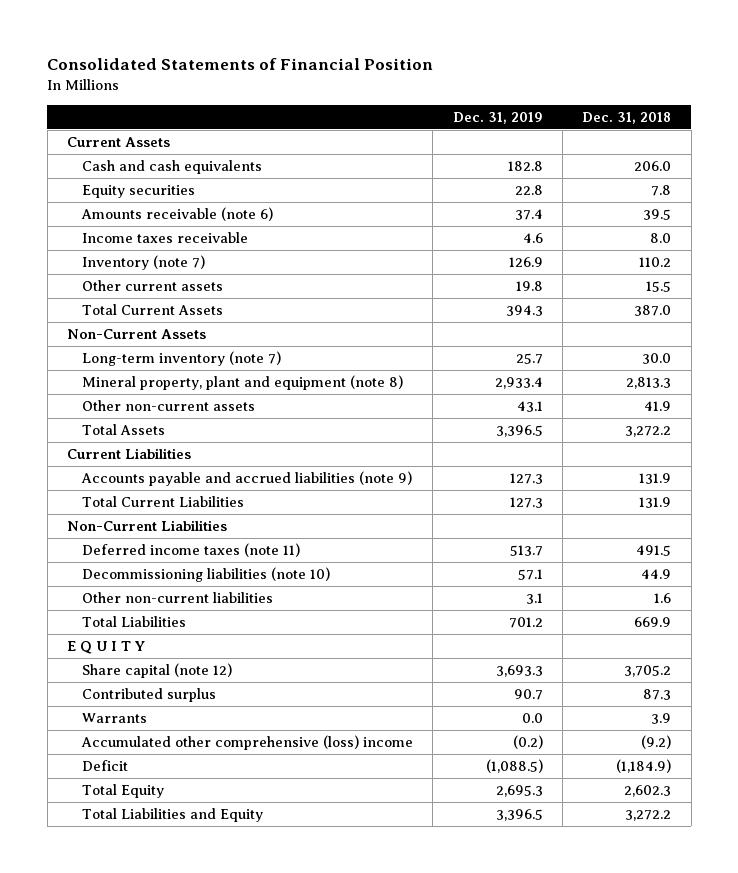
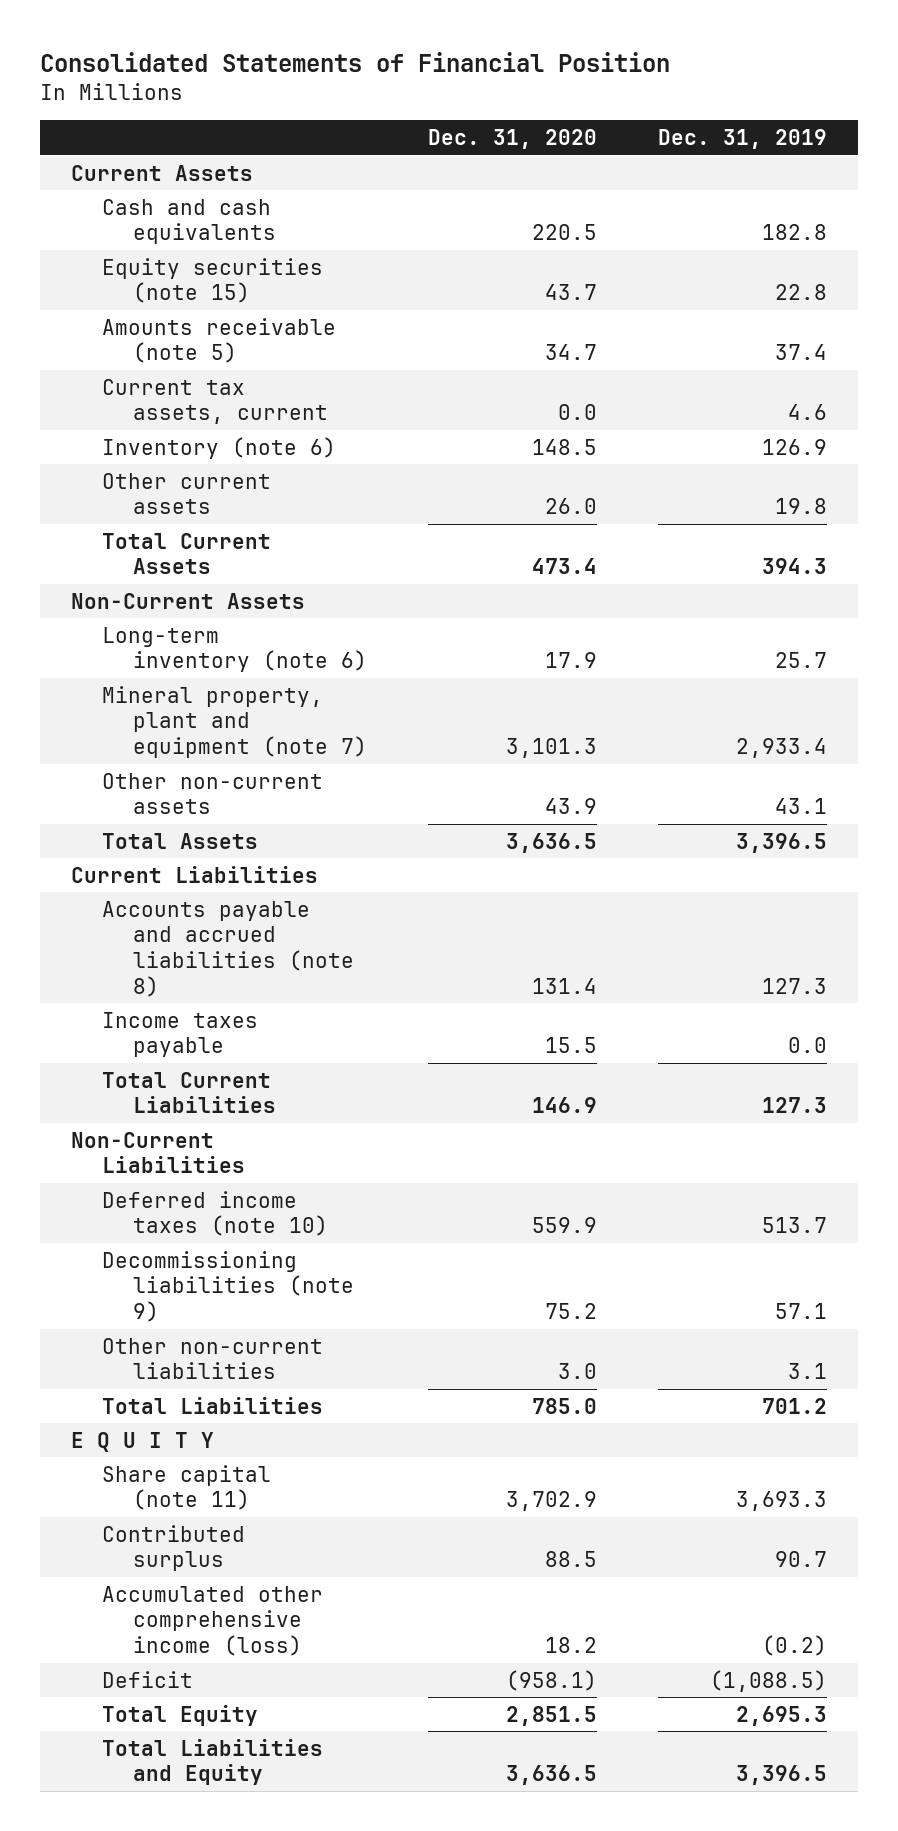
[582,111,672,124] Dec. 31, 2018 -> none
none -> [428,128,598,149] Dec. 31, 2020
[81,185,195,199] Equity securities -> [101,257,323,304] Equity securities (note 15)
[80,207,273,222] Amounts receivable (note 6) -> [101,317,336,364] Amounts receivable (note 5)
[81,232,248,244] Income taxes receivable -> [101,378,329,425] Current tax assets, current
[81,255,205,271] Inventory (note 7) -> [101,436,336,459] Inventory (note 6)
[81,351,281,367] Long-term inventory (note 7) -> [101,626,368,673] Long-term inventory (note 6)
[81,375,403,391] Mineral property, plant and equipment (note 8) -> [101,685,368,758] Mineral property, plant and equipment (note 7)
[80,471,412,487] Accounts payable and accrued liabilities (note 9) -> [101,900,355,997] Accounts payable and accrued liabilities (note 8)
none -> [101,1011,258,1058] Income taxes payable
[81,543,300,558] Deferred income taxes (note 11) -> [101,1190,329,1237] Deferred income taxes (note 10)
[81,567,330,583] Decommissioning liabilities (note 10) -> [101,1250,355,1322] Decommissioning liabilities (note 9)
[81,663,232,679] Share capital (note 12) -> [101,1464,271,1511] Share capital (note 11)
[81,713,147,724] Warrants -> none
[80,735,413,751] Accumulated other comprehensive (loss) income -> [101,1585,323,1656] Accumulated other comprehensive income (loss)

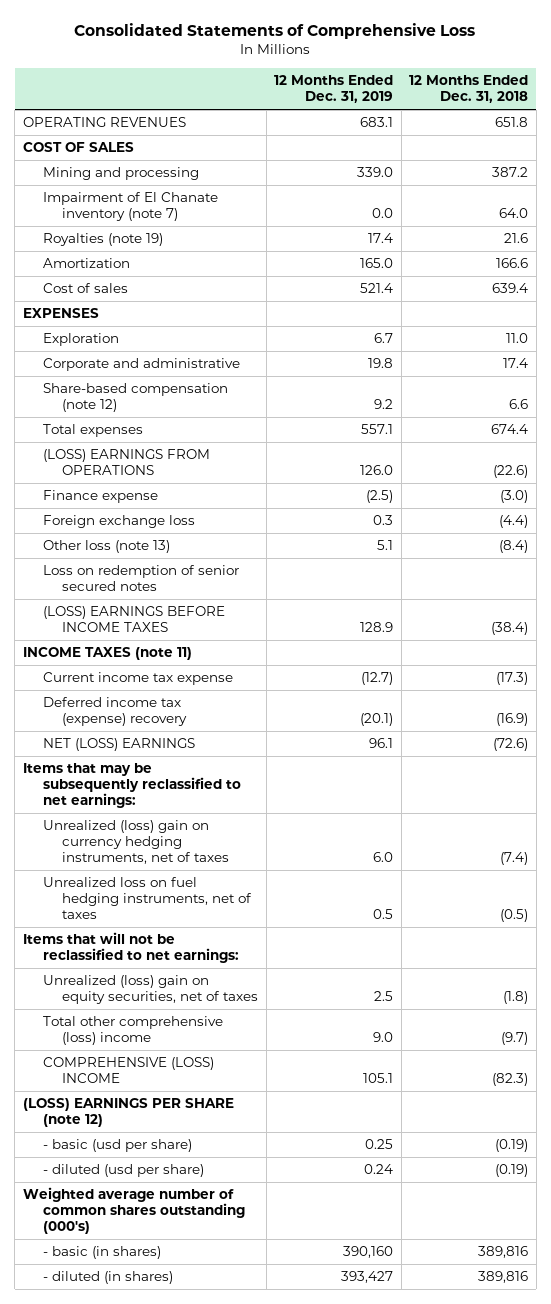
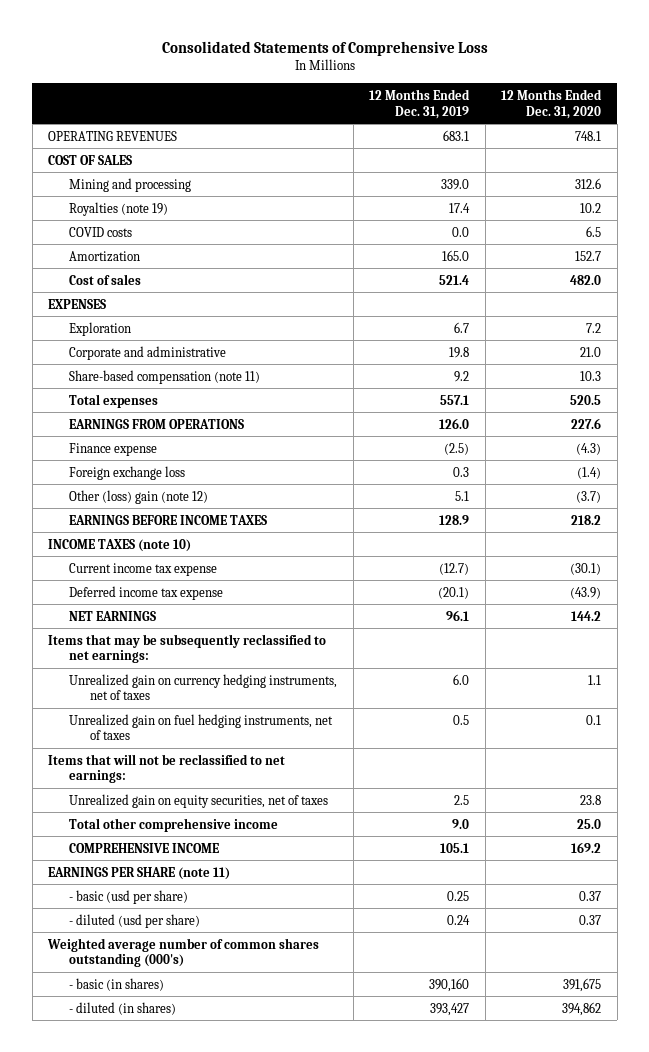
[409,75,529,104] 12 Months Ended Dec. 31, 2018 -> none
none -> [501,88,603,119] 12 Months Ended Dec. 31, 2020
[42,192,218,222] Impairment of El Chanate inventory (note 7) -> none
none -> [68,226,132,237] COVID costs
[42,383,228,413] Share-based compensation (note 12) -> [68,369,260,384] Share-based compensation (note 11)
[42,449,210,476] (LOSS) EARNINGS FROM OPERATIONS -> [68,418,244,429] EARNINGS FROM OPERATIONS
[42,565,239,592] Loss on redemption of senior secured notes -> none
[42,540,170,554] Other loss (note 13) -> [68,489,208,504] Other (loss) gain (note 12)
[42,606,225,633] (LOSS) EARNINGS BEFORE INCOME TAXES -> [68,514,267,525] EARNINGS BEFORE INCOME TAXES
[22,647,192,661] INCOME TAXES (note 11) -> [48,538,192,552] INCOME TAXES (note 10)
[42,697,188,727] Deferred income tax (expense) recovery -> [68,585,223,600] Deferred income tax expense
[42,738,195,752] NET (LOSS) EARNINGS -> [68,610,156,621] NET EARNINGS
[42,820,230,865] Unrealized (loss) gain on currency hedging instruments, net of taxes -> [68,673,337,701] Unrealized gain on currency hedging instruments, net of taxes
[42,877,253,920] Unrealized loss on fuel hedging instruments, net of taxes -> [68,713,333,741] Unrealized gain on fuel hedging instruments, net of taxes
[42,975,259,1005] Unrealized (loss) gain on equity securities, net of taxes -> [68,793,328,808] Unrealized gain on equity securities, net of taxes
[42,1016,223,1046] Total other comprehensive (loss) income -> [68,817,278,832] Total other comprehensive income
[42,1057,214,1084] COMPREHENSIVE (LOSS) INCOME -> [68,842,219,853] COMPREHENSIVE INCOME
[22,1098,234,1128] (LOSS) EARNINGS PER SHARE (note 12) -> [48,866,231,880] EARNINGS PER SHARE (note 11)

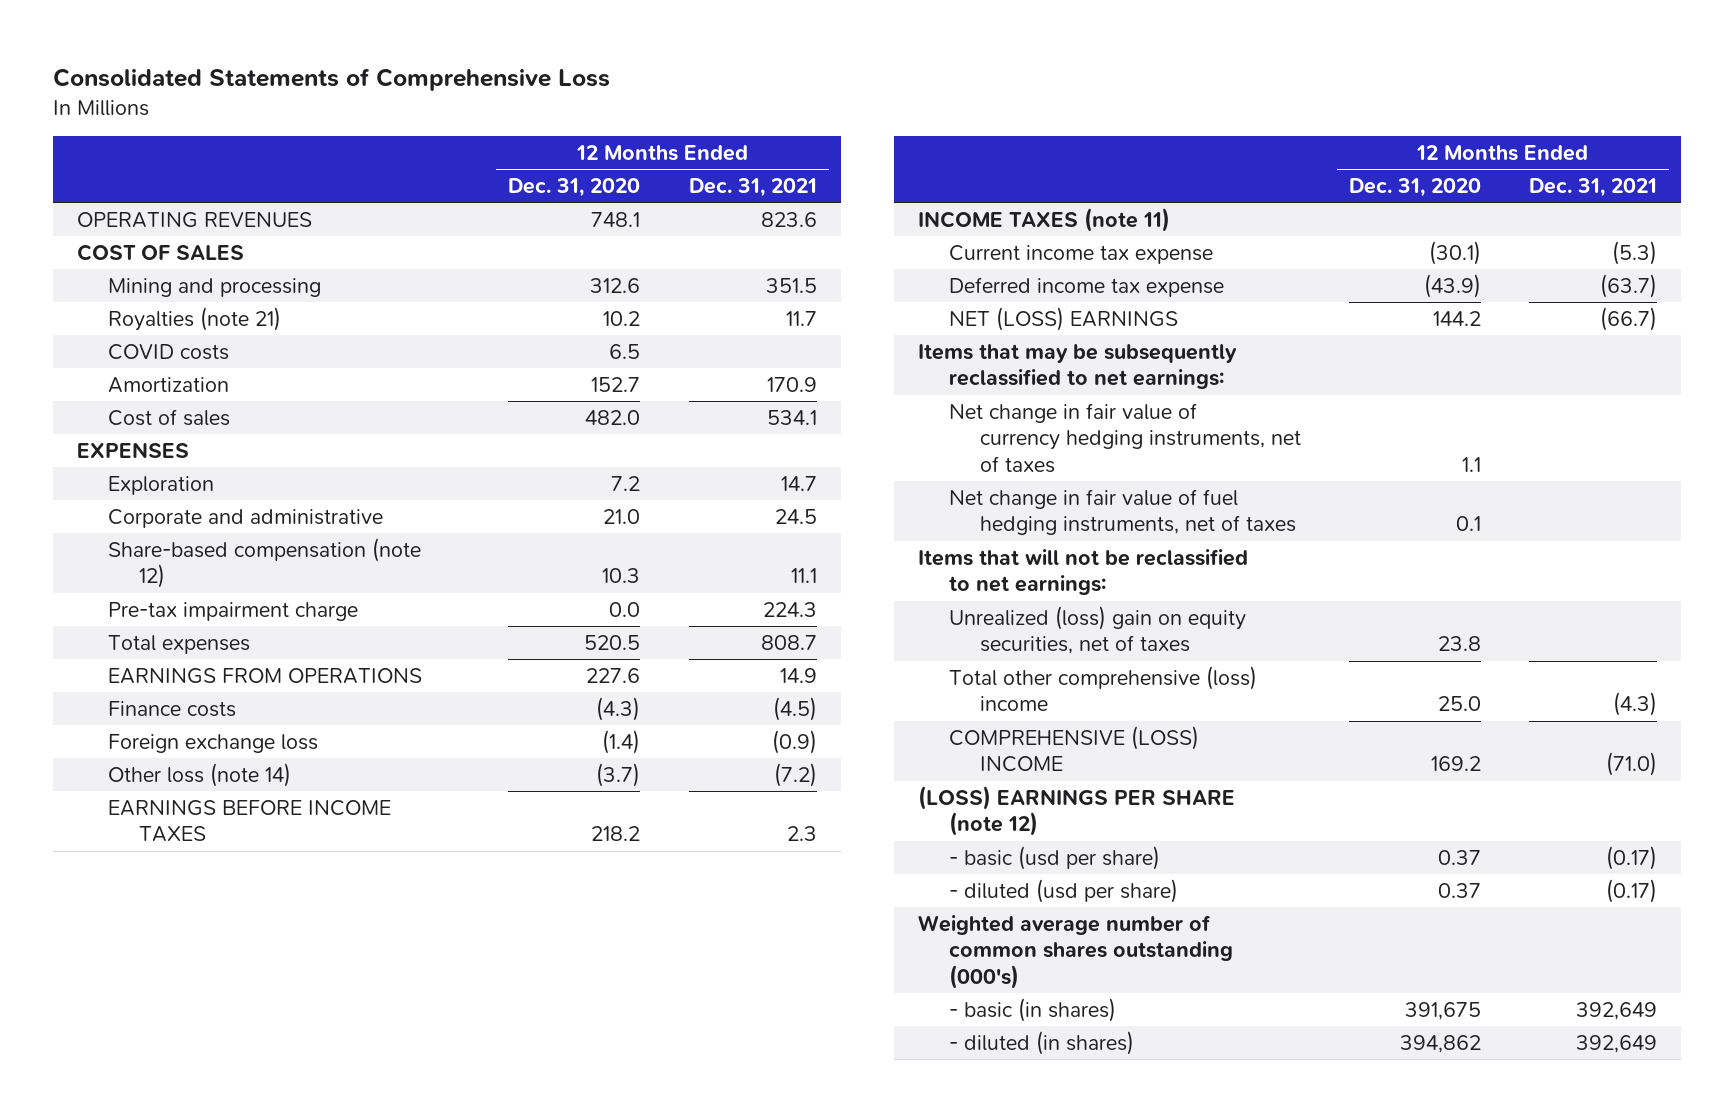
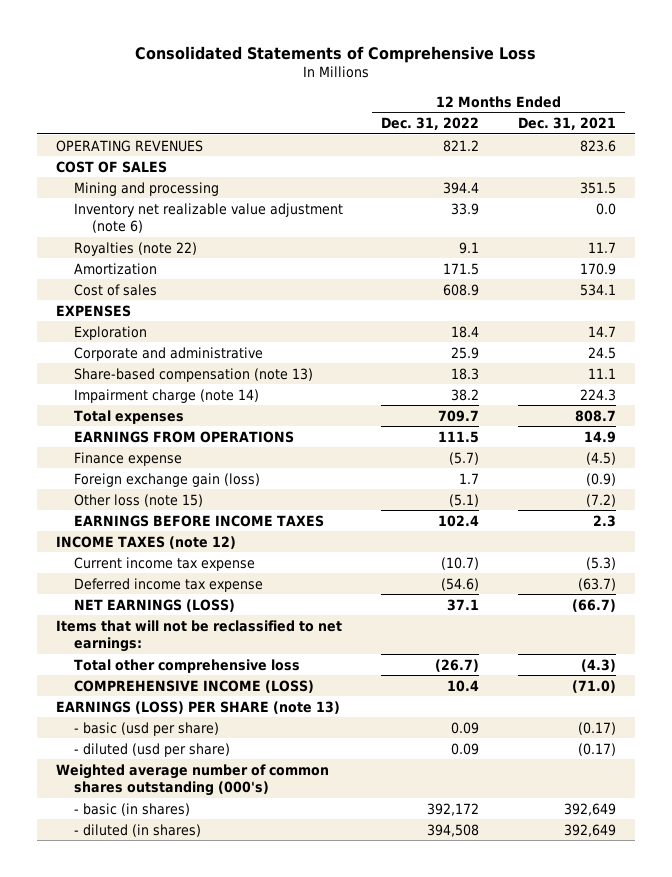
[508,178,641,198] Dec. 31, 2020 -> none
none -> [381,117,480,131] Dec. 31, 2022
[108,343,230,360] COVID costs -> none
none -> [74,202,344,234] Inventory net realizable value adjustment (note 6)
[108,306,282,331] Royalties (note 21) -> [74,241,198,256] Royalties (note 22)
[108,537,422,589] Share-based compensation (note 12) -> [74,367,314,382] Share-based compensation (note 13)
[108,601,359,621] Pre-tax impairment charge -> [74,388,260,403] Impairment charge (note 14)
[108,700,237,717] Finance costs -> [74,451,183,466] Finance expense
[108,733,319,753] Foreign exchange loss -> [74,472,261,487] Foreign exchange gain (loss)
[108,762,292,787] Other loss (note 14) -> [74,493,204,507] Other loss (note 15)
[917,207,1170,232] INCOME TAXES (note 11) -> [55,535,236,549] INCOME TAXES (note 12)
[917,343,1237,390] Items that may be subsequently reclassified to net earnings: -> none
[949,402,1302,473] Net change in fair value of currency hedging instruments, net of taxes -> none
[949,488,1297,536] Net change in fair value of fuel hedging instruments, net of taxes -> none
[949,306,1179,331] NET (LOSS) EARNINGS -> [74,598,236,612] NET EARNINGS (LOSS)
[949,605,1247,655] Unrealized (loss) gain on equity securities, net of taxes -> none
[949,665,1258,712] Total other comprehensive (loss) income -> [74,658,301,673] Total other comprehensive loss
[949,725,1200,773] COMPREHENSIVE (LOSS) INCOME -> [74,679,315,693] COMPREHENSIVE INCOME (LOSS)
[917,785,1235,837] (LOSS) EARNINGS PER SHARE (note 12) -> [55,700,340,714] EARNINGS (LOSS) PER SHARE (note 13)

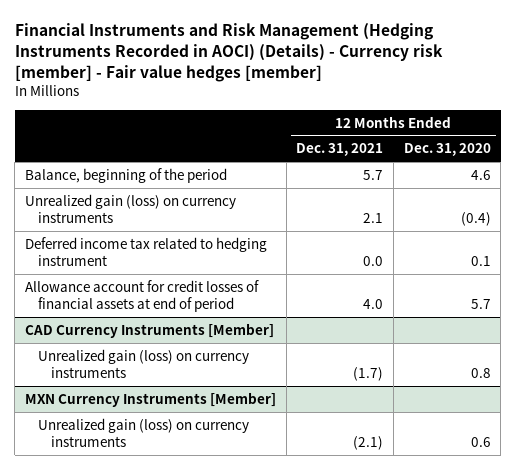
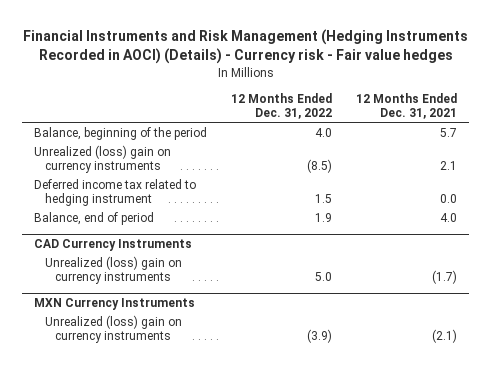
[14,22,443,82] Financial Instruments and Risk Management (Hedging Instruments Recorded in AOCI) (Details) - Currency risk [member] - Fair value hedges [member] -> [22,29,468,65] Financial Instruments and Risk Management (Hedging Instruments Recorded in AOCI) (Details) - Currency risk - Fair value hedges
[403,143,491,157] Dec. 31, 2020 -> none
none -> [231,92,333,120] 12 Months Ended Dec. 31, 2022
[25,193,237,223] Unrealized gain (loss) on currency instruments -> [34,144,172,174] Unrealized (loss) gain on currency instruments
[25,279,260,312] Allowance account for credit losses of financial assets at end of period -> [34,211,155,225] Balance, end of period
[25,322,275,338] CAD Currency Instruments [Member] -> [34,239,193,252] CAD Currency Instruments
[37,348,249,378] Unrealized gain (loss) on currency instruments -> [44,255,182,285] Unrealized (loss) gain on currency instruments
[25,391,277,407] MXN Currency Instruments [Member] -> [34,298,196,311] MXN Currency Instruments
[37,417,249,447] Unrealized gain (loss) on currency instruments -> [44,314,182,344] Unrealized (loss) gain on currency instruments

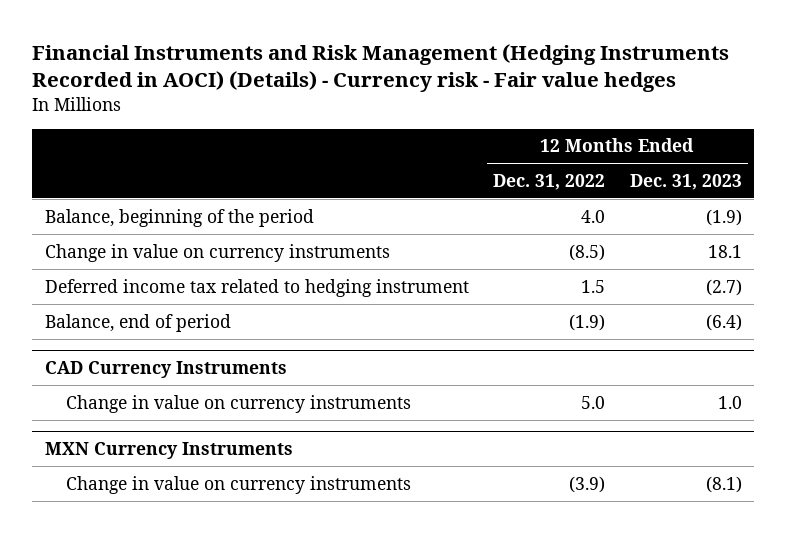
[356,92,458,120] 12 Months Ended Dec. 31, 2021 -> none
none -> [629,173,742,190] Dec. 31, 2023
[34,144,172,174] Unrealized (loss) gain on currency instruments -> [44,243,390,262] Change in value on currency instruments
[315,212,333,222] 1.9 -> [569,313,606,331] (1.9)
[44,255,182,285] Unrealized (loss) gain on currency instruments -> [65,394,411,413] Change in value on currency instruments
[44,314,182,344] Unrealized (loss) gain on currency instruments -> [65,475,411,494] Change in value on currency instruments

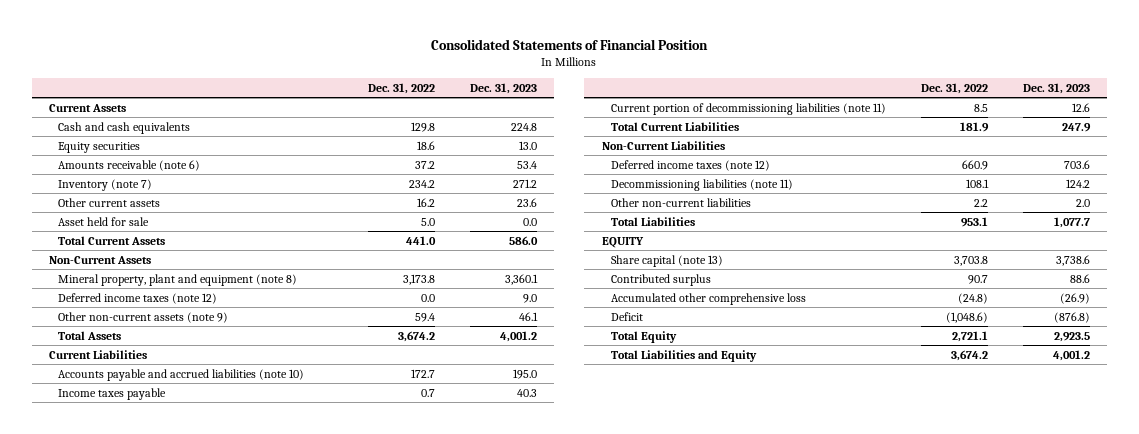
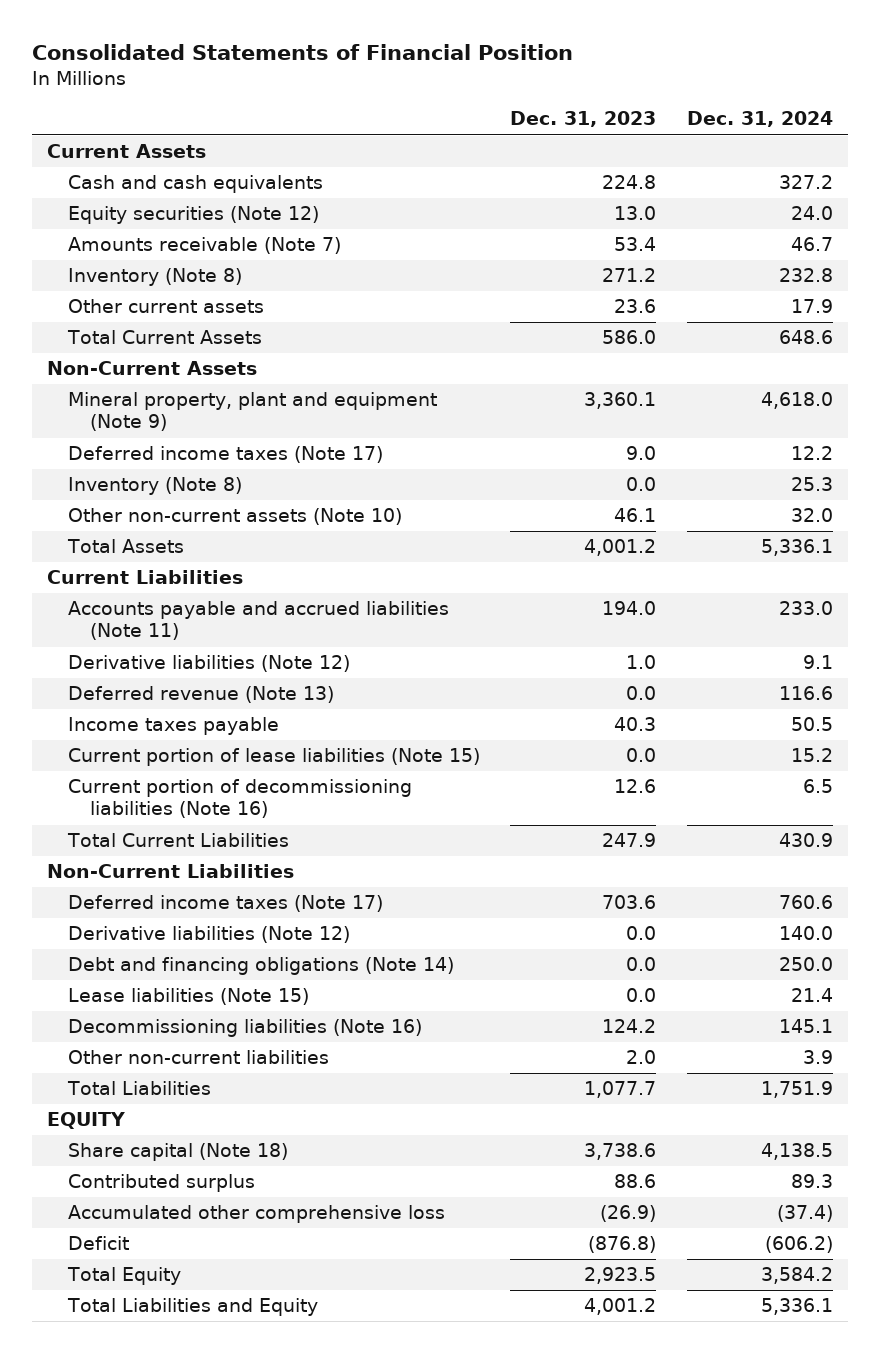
[368,82,436,94] Dec. 31, 2022 -> none
none -> [686,111,833,128] Dec. 31, 2024
[58,141,141,153] Equity securities -> [68,206,320,225] Equity securities (Note 12)
[58,159,201,171] Amounts receivable (note 6) -> [68,237,342,255] Amounts receivable (Note 7)
[58,178,153,191] Inventory (note 7) -> [68,268,243,287] Inventory (Note 8)
[58,216,150,226] Asset held for sale -> none
[58,273,298,286] Mineral property, plant and equipment (note 8) -> [68,392,438,432] Mineral property, plant and equipment (Note 9)
[58,292,218,304] Deferred income taxes (note 12) -> [68,446,384,464] Deferred income taxes (Note 17)
none -> [68,477,243,496] Inventory (Note 8)
[58,311,229,323] Other non-current assets (note 9) -> [68,508,403,526] Other non-current assets (Note 10)
[58,368,305,381] Accounts payable and accrued liabilities (note 10) -> [68,601,450,641] Accounts payable and accrued liabilities (Note 11)
[513,368,538,379] 195.0 -> [602,601,657,616] 194.0
none -> [68,655,351,673] Derivative liabilities (Note 12)
none -> [68,686,335,704] Deferred revenue (Note 13)
none -> [68,748,481,767] Current portion of lease liabilities (Note 15)
[610,102,886,115] Current portion of decommissioning liabilities (note 11) -> [68,779,413,819] Current portion of decommissioning liabilities (Note 16)
[610,159,770,171] Deferred income taxes (note 12) -> [68,895,384,913] Deferred income taxes (Note 17)
none -> [68,926,351,944] Derivative liabilities (Note 12)
none -> [68,957,455,976] Debt and financing obligations (Note 14)
none -> [68,988,310,1006] Lease liabilities (Note 15)
[610,178,793,191] Decommissioning liabilities (note 11) -> [68,1019,423,1038] Decommissioning liabilities (Note 16)
[610,254,723,267] Share capital (note 13) -> [68,1143,289,1162] Share capital (Note 18)

